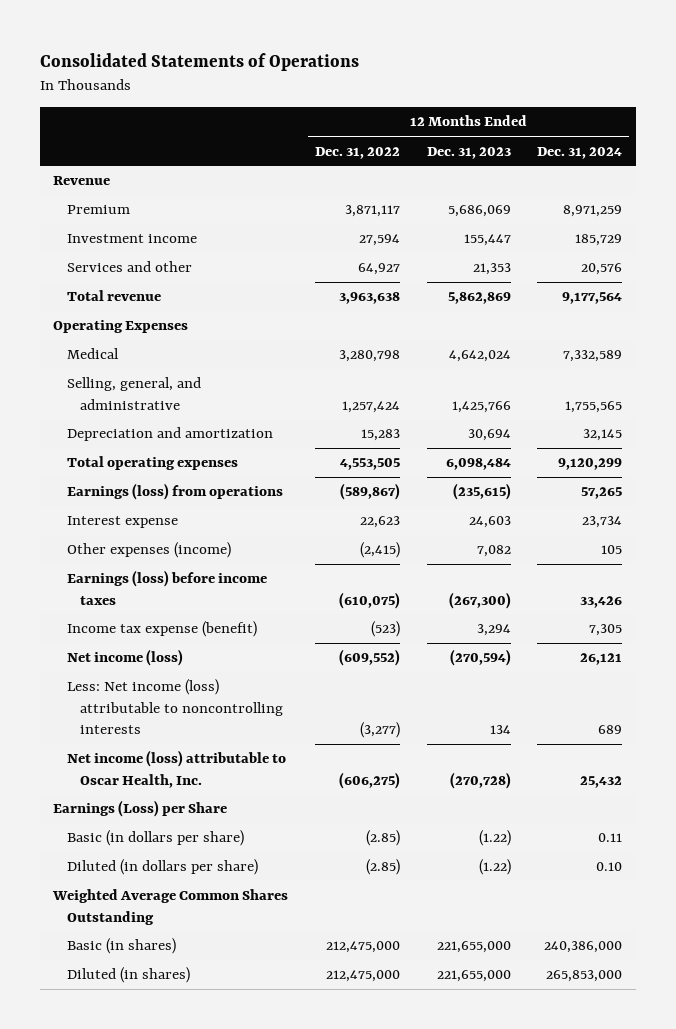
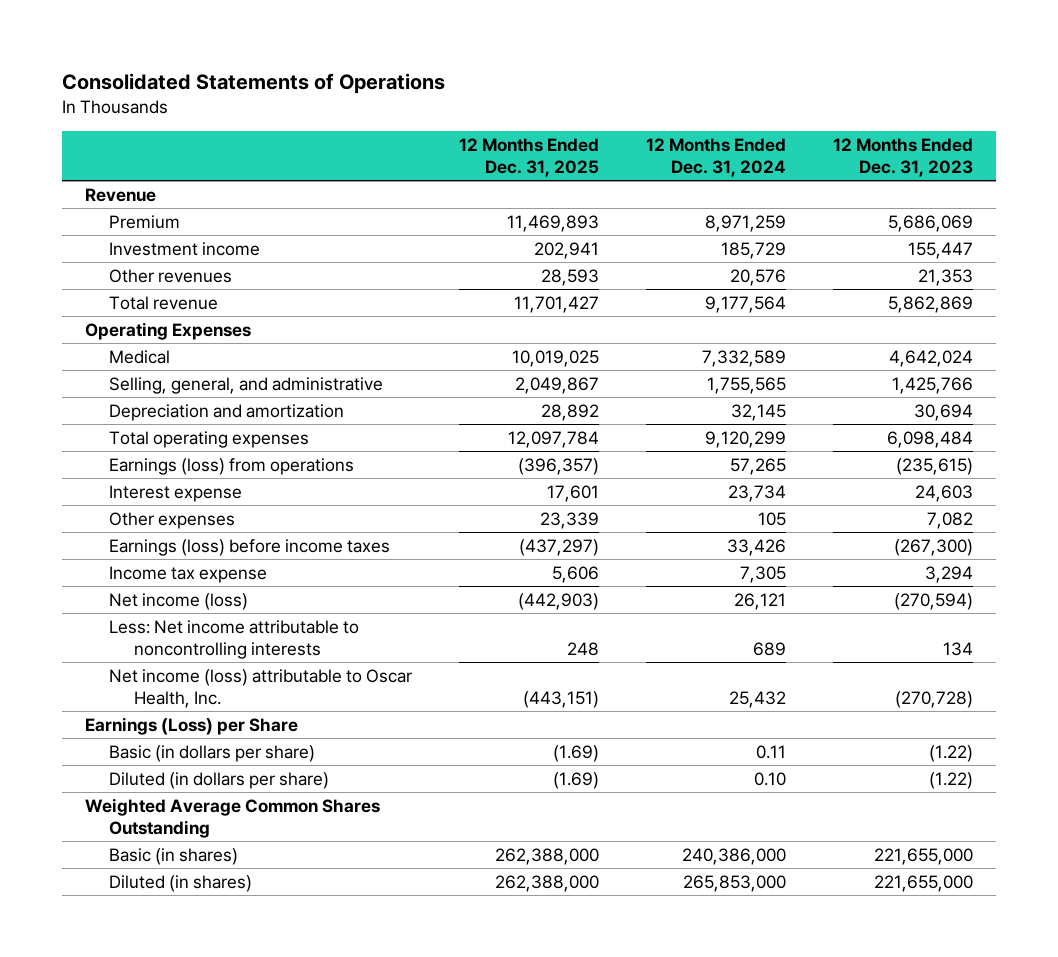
[314,146,400,159] Dec. 31, 2022 -> none
none -> [459,137,600,178] 12 Months Ended Dec. 31, 2025
[66,261,192,273] Services and other -> [109,268,233,283] Other revenues
[66,542,231,559] Other expenses (income) -> [109,511,236,529] Other expenses
[66,621,257,638] Income tax expense (benefit) -> [109,565,268,583] Income tax expense
[66,679,283,734] Less: Net income (loss) attributable to noncontrolling interests -> [109,619,360,660] Less: Net income attributable to noncontrolling interests

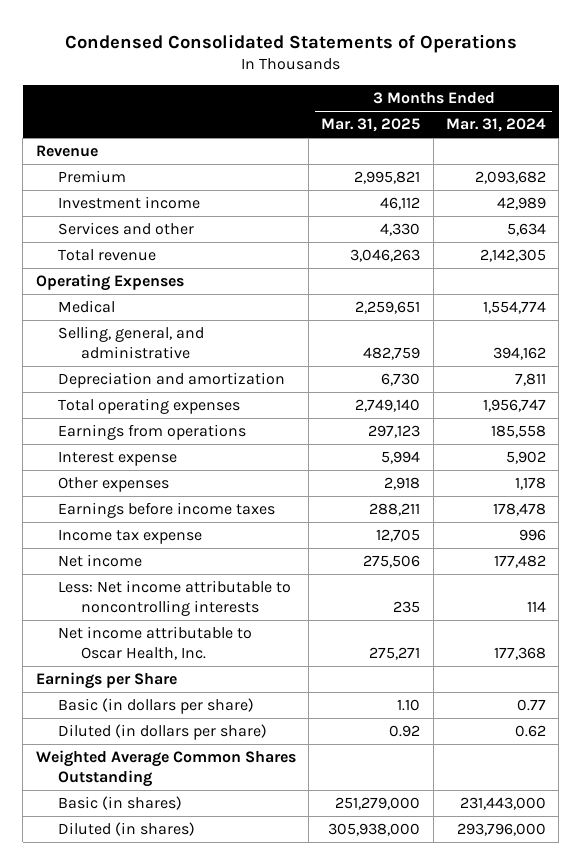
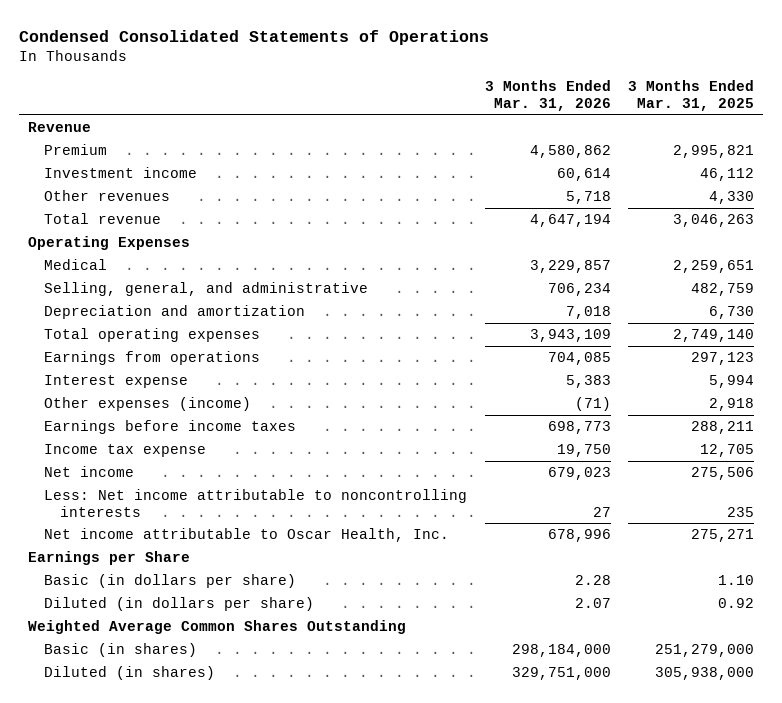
[445,118,546,133] Mar. 31, 2024 -> none
none -> [484,80,611,111] 3 Months Ended Mar. 31, 2026
[58,222,195,236] Services and other -> [44,190,171,202] Other revenues
[58,477,170,493] Other expenses -> [44,397,252,412] Other expenses (income)

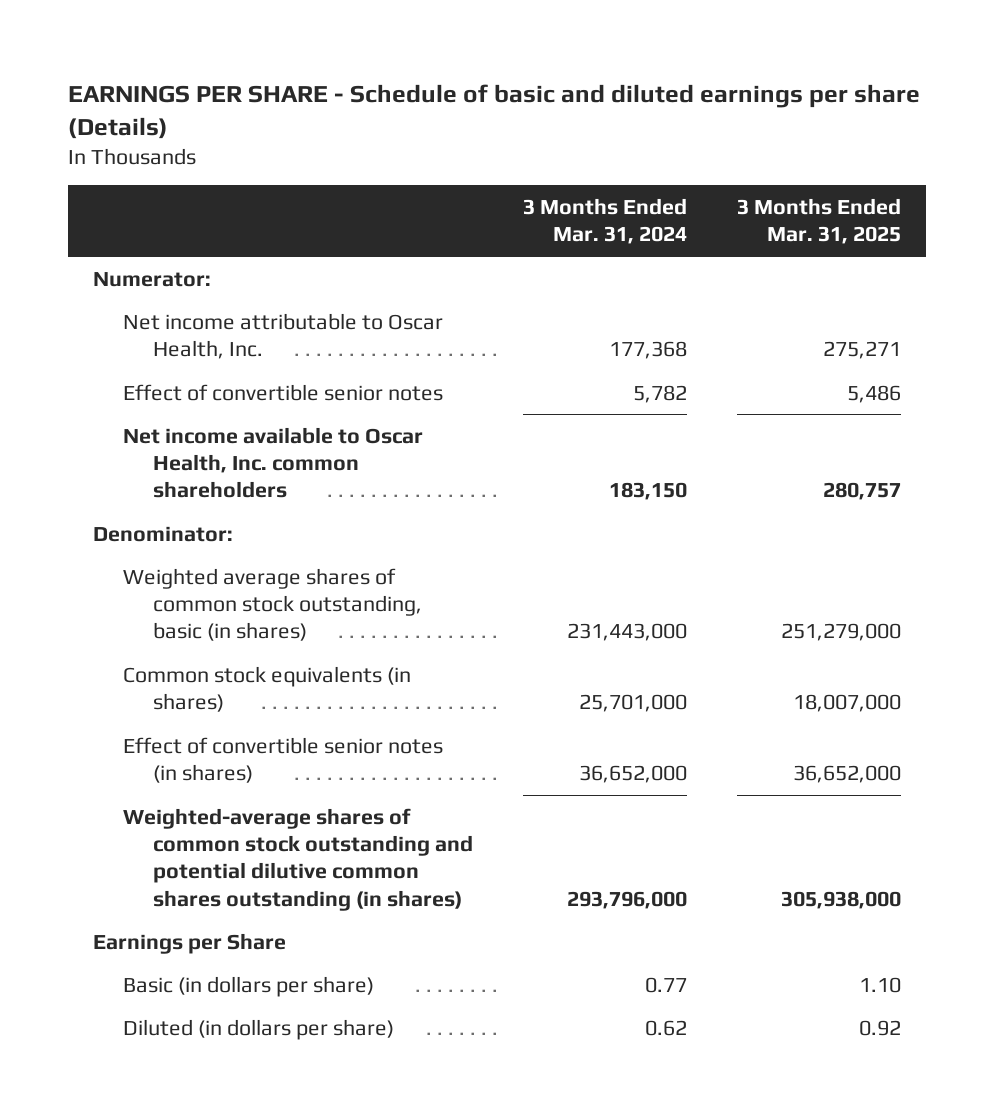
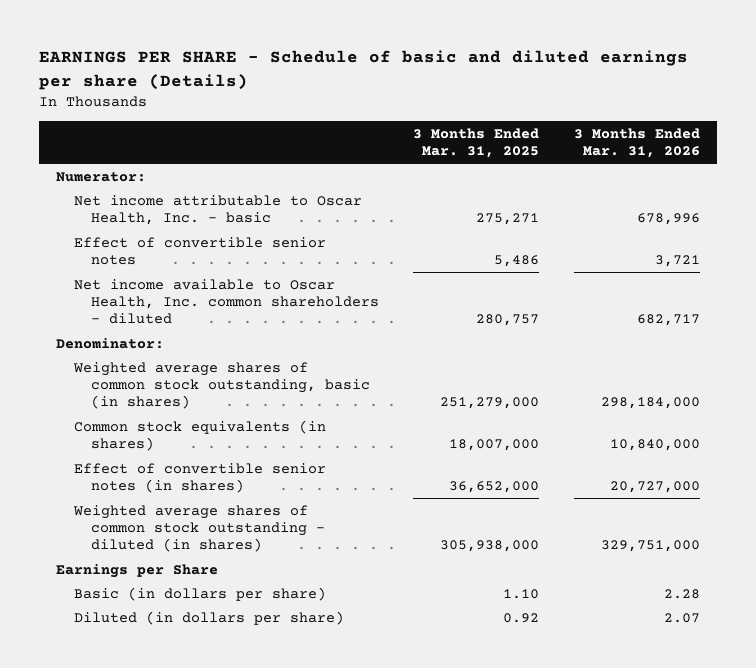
[522,198,687,245] 3 Months Ended Mar. 31, 2024 -> none
none -> [574,127,701,159] 3 Months Ended Mar. 31, 2026
[122,312,443,359] Net income attributable to Oscar Health, Inc. -> [73,194,362,226] Net income attributable to Oscar Health, Inc. - basic
[122,426,423,499] Net income available to Oscar Health, Inc. common shareholders -> [73,278,379,325] Net income available to Oscar Health, Inc. common shareholders - diluted
[122,807,473,911] Weighted-average shares of common stock outstanding and potential dilutive common shares outstanding (in shares) -> [72,504,325,553] Weighted average shares of common stock outstanding - diluted (in shares)

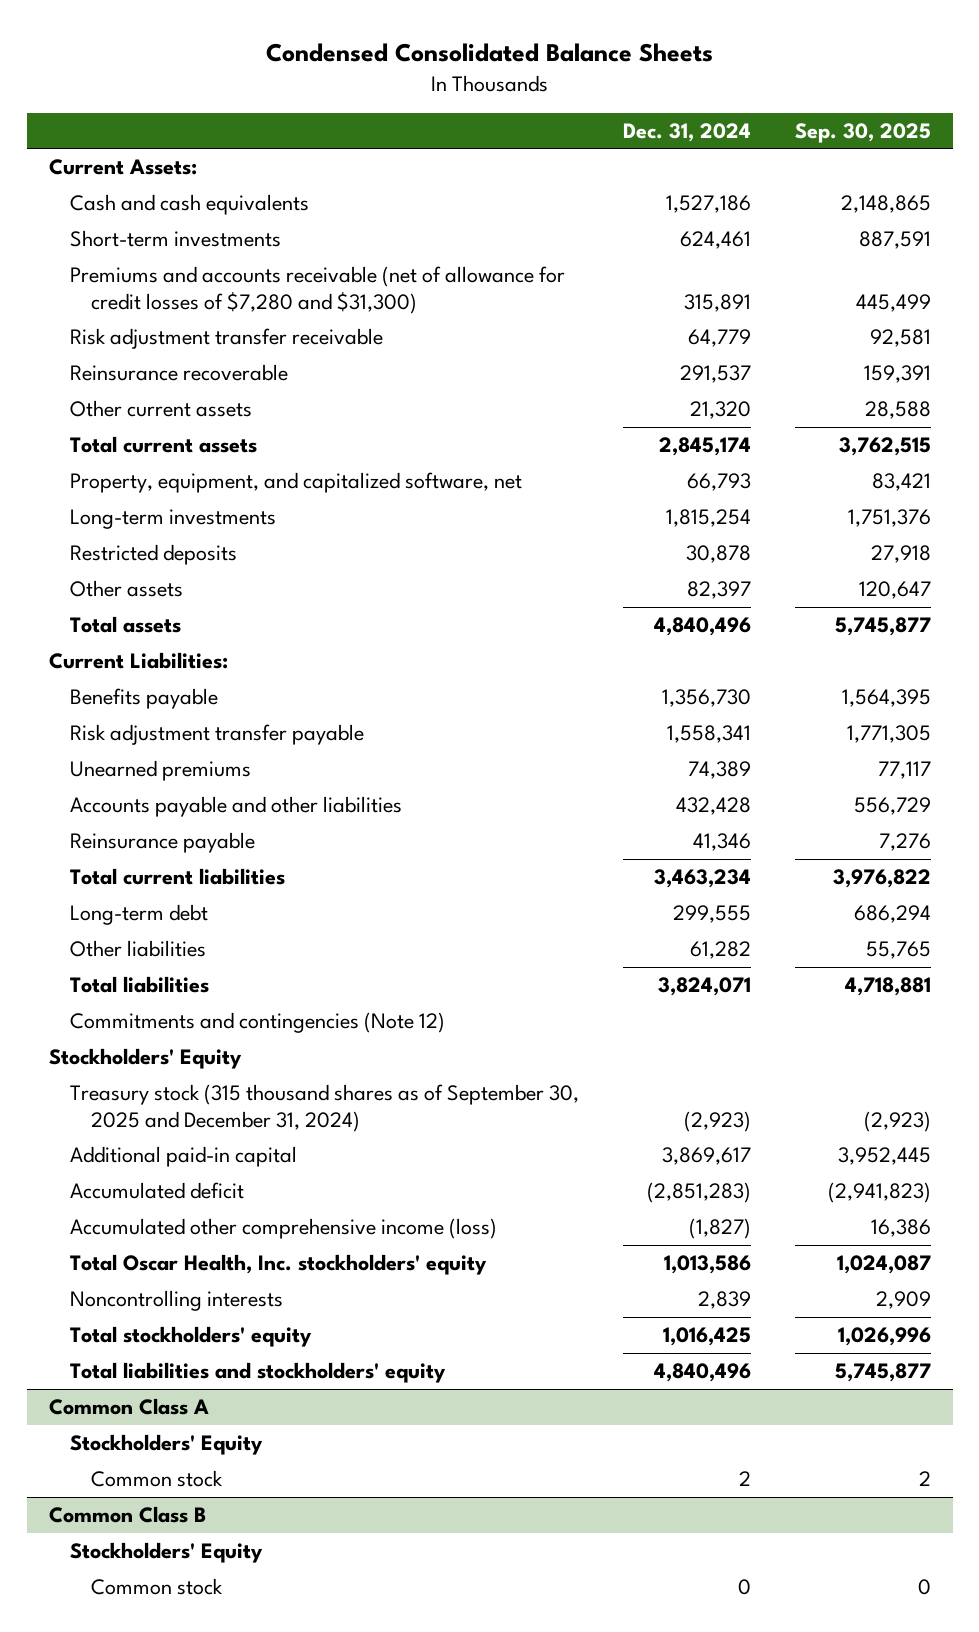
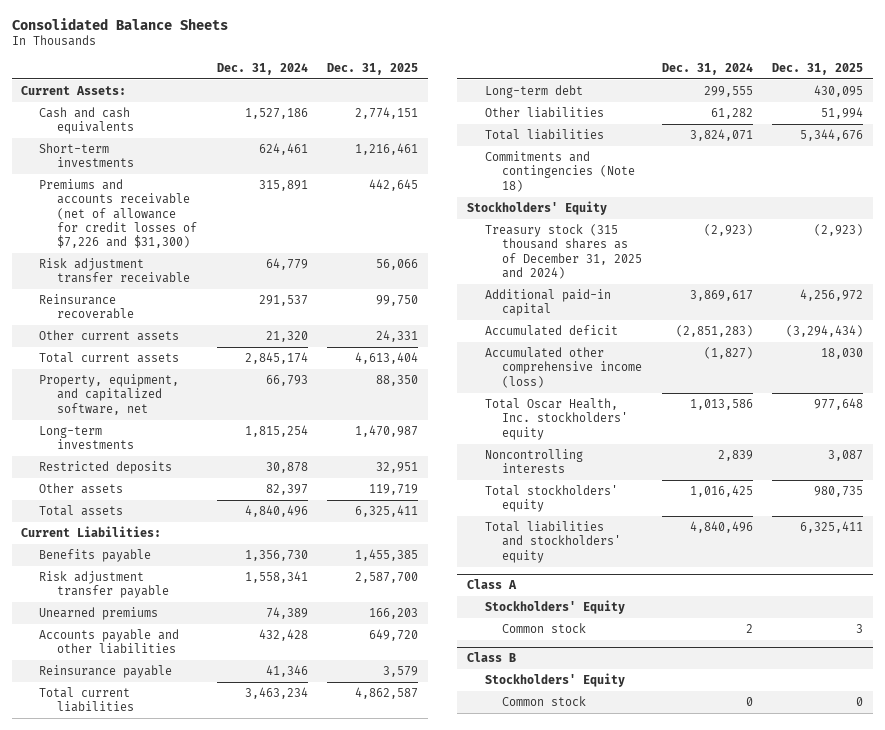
[265,42,713,62] Condensed Consolidated Balance Sheets -> [11,17,228,30] Consolidated Balance Sheets
[794,122,931,143] Sep. 30, 2025 -> none
none -> [327,62,419,75] Dec. 31, 2025
[69,266,565,314] Premiums and accounts receivable (net of allowance for credit losses of $7,280 and $31,300) -> [39,179,198,249] Premiums and accounts receivable (net of allowance for credit losses of $7,226 and $31,300)
[69,1012,445,1034] Commitments and contingencies (Note 12) -> [484,151,636,192] Commitments and contingencies (Note 18)
[69,1084,579,1132] Treasury stock (315 thousand shares as of September 30, 2025 and December 31, 2024) -> [484,224,643,279] Treasury stock (315 thousand shares as of December 31, 2025 and 2024)
[48,1398,209,1416] Common Class A -> [466,579,517,590] Class A
[48,1506,206,1524] Common Class B -> [466,652,516,663] Class B

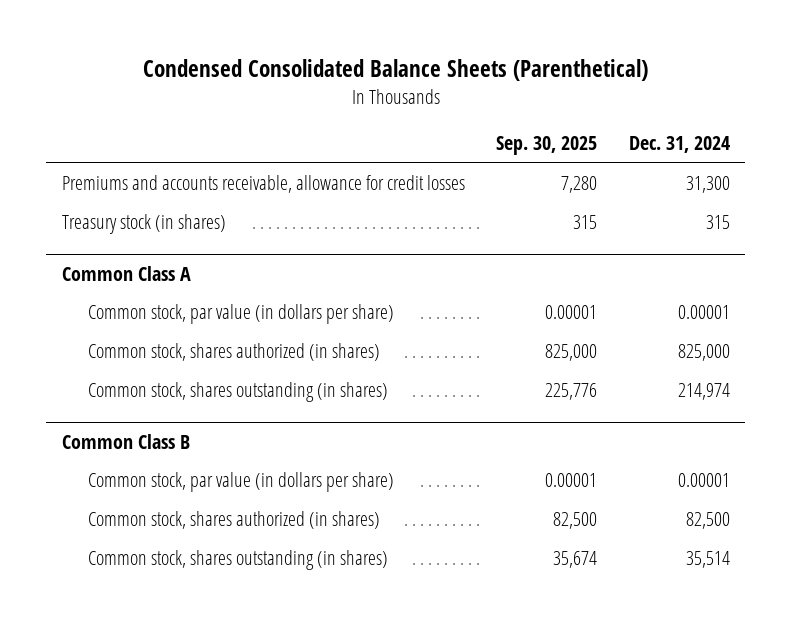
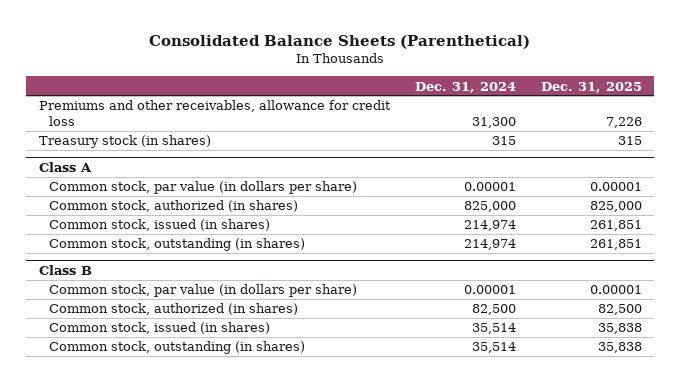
[142,58,648,81] Condensed Consolidated Balance Sheets (Parenthetical) -> [149,34,531,49] Consolidated Balance Sheets (Parenthetical)
[496,136,598,156] Sep. 30, 2025 -> none
none -> [540,81,642,93] Dec. 31, 2025
[61,175,465,194] Premiums and accounts receivable, allowance for credit losses -> [38,100,391,127] Premiums and other receivables, allowance for credit loss
[61,265,191,281] Common Class A -> [38,162,92,173] Class A
[88,343,381,362] Common stock, shares authorized (in shares) -> [49,200,299,213] Common stock, authorized (in shares)
none -> [49,219,271,232] Common stock, issued (in shares)
[88,382,389,403] Common stock, shares outstanding (in shares) -> [49,238,306,252] Common stock, outstanding (in shares)
[61,433,190,449] Common Class B -> [38,265,92,276] Class B
[88,511,381,530] Common stock, shares authorized (in shares) -> [49,303,299,316] Common stock, authorized (in shares)
none -> [49,322,271,335] Common stock, issued (in shares)
[88,550,389,571] Common stock, shares outstanding (in shares) -> [49,341,306,355] Common stock, outstanding (in shares)

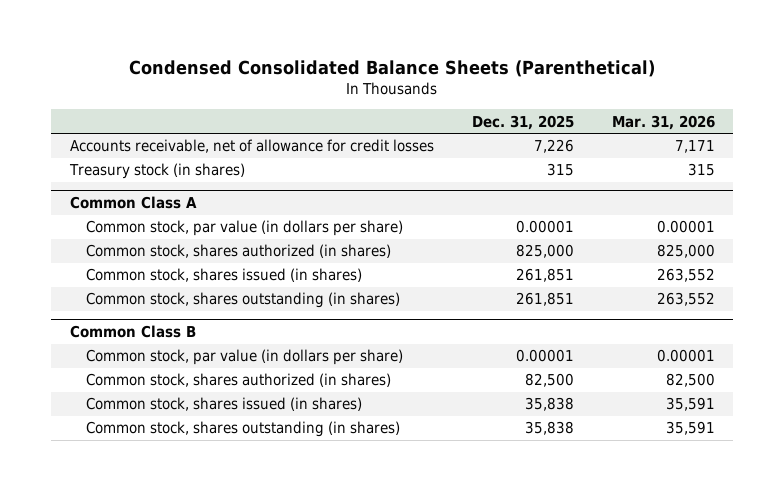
[149,34,531,49] Consolidated Balance Sheets (Parenthetical) -> [129,60,656,78] Condensed Consolidated Balance Sheets (Parenthetical)
[414,81,516,93] Dec. 31, 2024 -> none
none -> [611,114,715,130] Mar. 31, 2026
[38,100,391,127] Premiums and other receivables, allowance for credit loss -> [69,139,434,154] Accounts receivable, net of allowance for credit losses
[38,162,92,173] Class A -> [69,196,197,210] Common Class A
[49,200,299,213] Common stock, authorized (in shares) -> [86,244,392,259] Common stock, shares authorized (in shares)
[49,219,271,232] Common stock, issued (in shares) -> [86,268,363,283] Common stock, shares issued (in shares)
[49,238,306,252] Common stock, outstanding (in shares) -> [86,292,401,309] Common stock, shares outstanding (in shares)
[38,265,92,276] Class B -> [69,325,196,339] Common Class B
[49,303,299,316] Common stock, authorized (in shares) -> [86,373,392,388] Common stock, shares authorized (in shares)
[49,322,271,335] Common stock, issued (in shares) -> [86,397,363,412] Common stock, shares issued (in shares)
[49,341,306,355] Common stock, outstanding (in shares) -> [86,421,401,438] Common stock, shares outstanding (in shares)

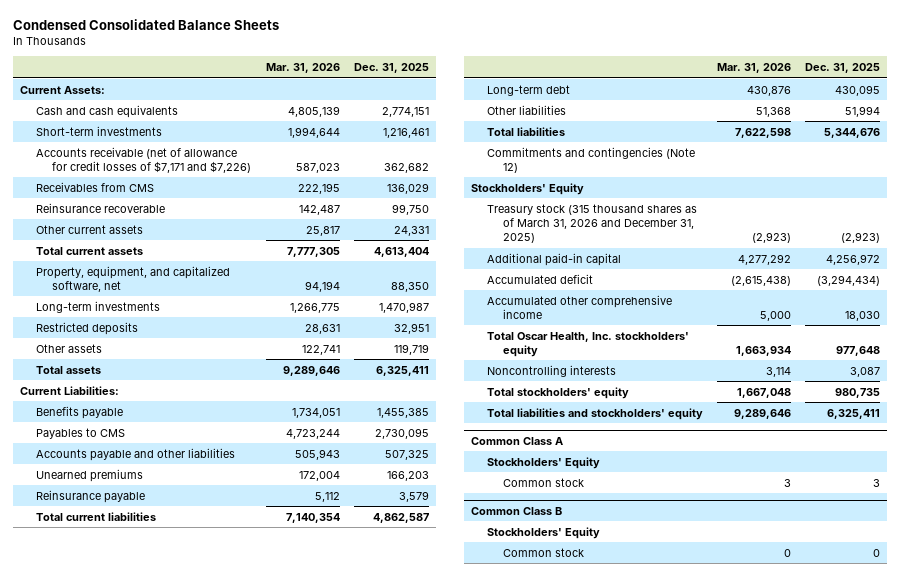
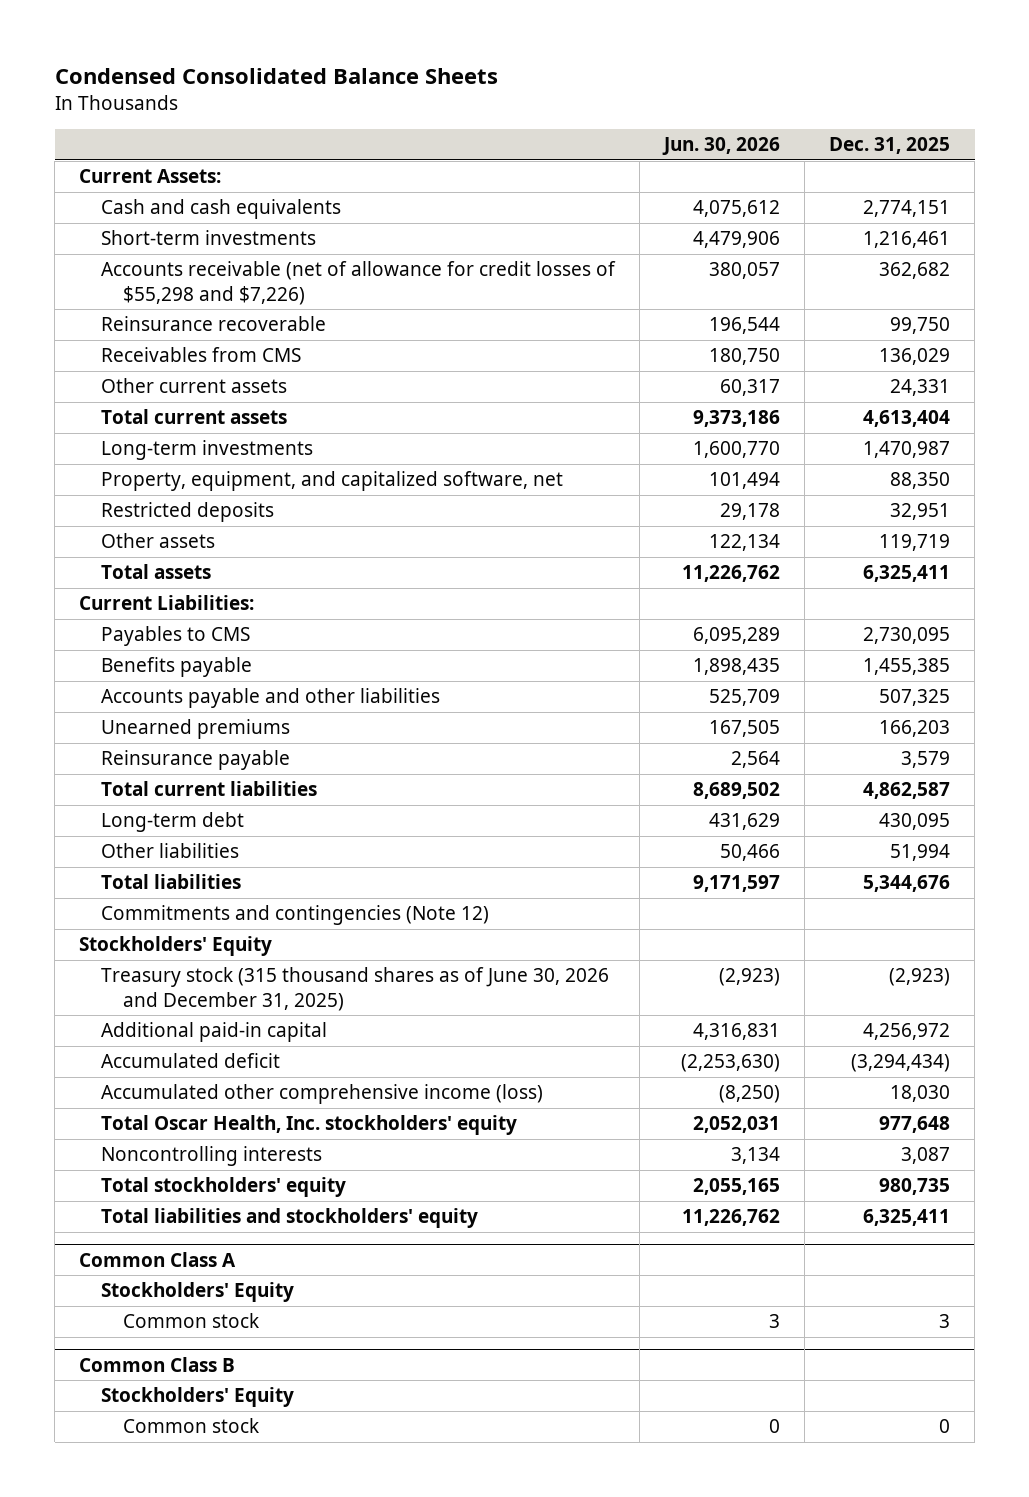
[265,63,340,74] Mar. 31, 2026 -> none
none -> [662,137,781,156] Jun. 30, 2026
[35,146,252,173] Accounts receivable (net of allowance for credit losses of $7,171 and $7,226) -> [101,261,617,305] Accounts receivable (net of allowance for credit losses of $55,298 and $7,226)
[35,181,154,192] Receivables from CMS -> [101,347,302,363] Receivables from CMS
[35,265,230,292] Property, equipment, and capitalized software, net -> [101,471,564,492] Property, equipment, and capitalized software, net
[35,405,123,419] Benefits payable -> [101,657,253,678] Benefits payable
[487,203,698,244] Treasury stock (315 thousand shares as of March 31, 2026 and December 31, 2025) -> [101,967,610,1011] Treasury stock (315 thousand shares as of June 30, 2026 and December 31, 2025)
[487,294,673,319] Accumulated other comprehensive income -> [101,1084,544,1105] Accumulated other comprehensive income (loss)

